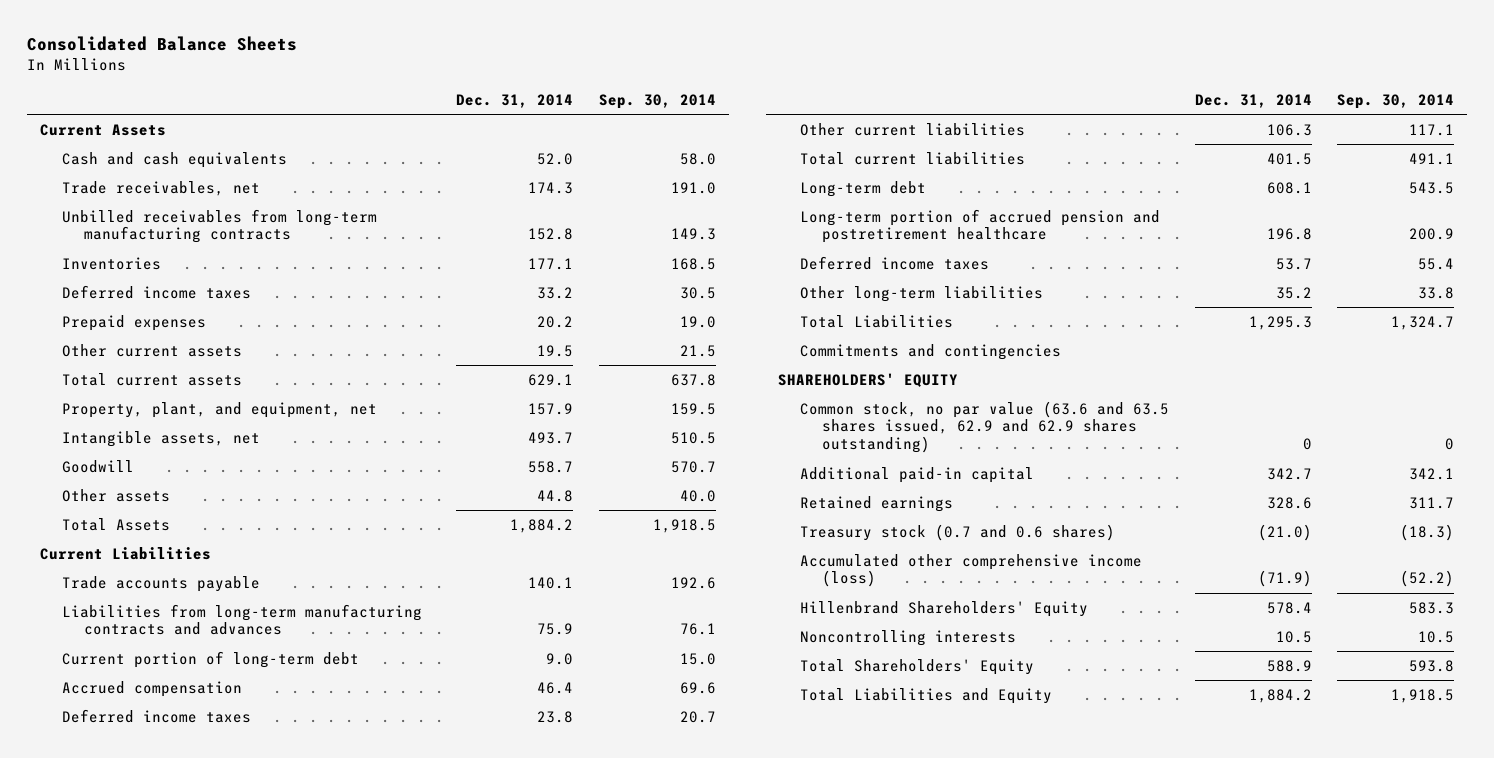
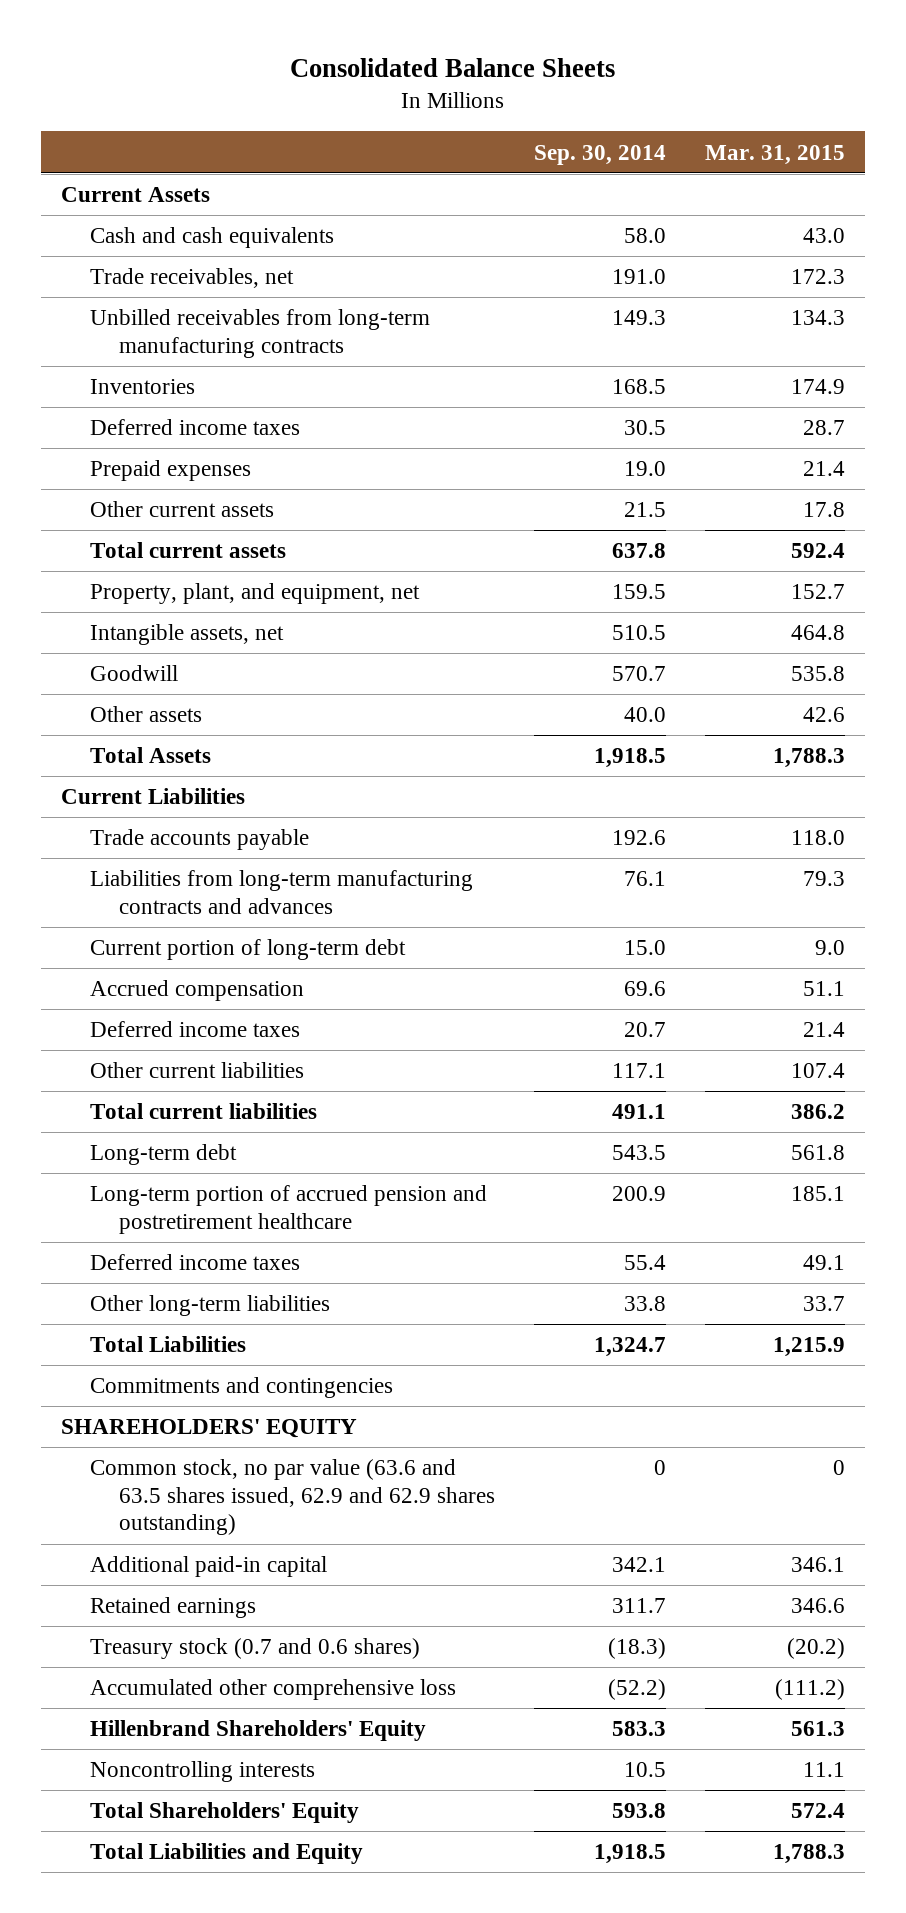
[456,94,574,109] Dec. 31, 2014 -> none
none -> [705,144,846,165] Mar. 31, 2015
[800,553,1143,588] Accumulated other comprehensive income (loss) -> [90,1679,457,1701] Accumulated other comprehensive loss

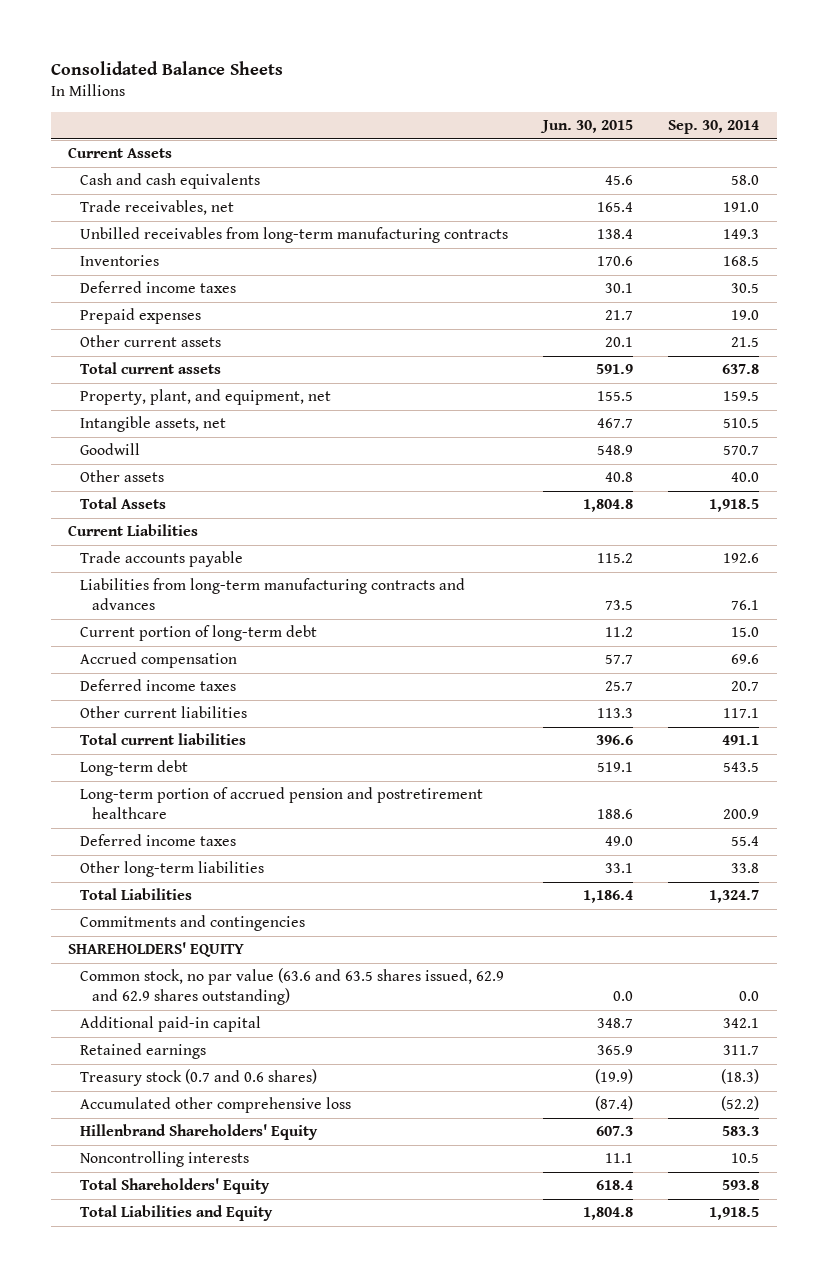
[705,144,846,165] Mar. 31, 2015 -> none
none -> [540,120,634,134] Jun. 30, 2015
[654,1460,667,1476] 0 -> [739,991,760,1002] 0.0

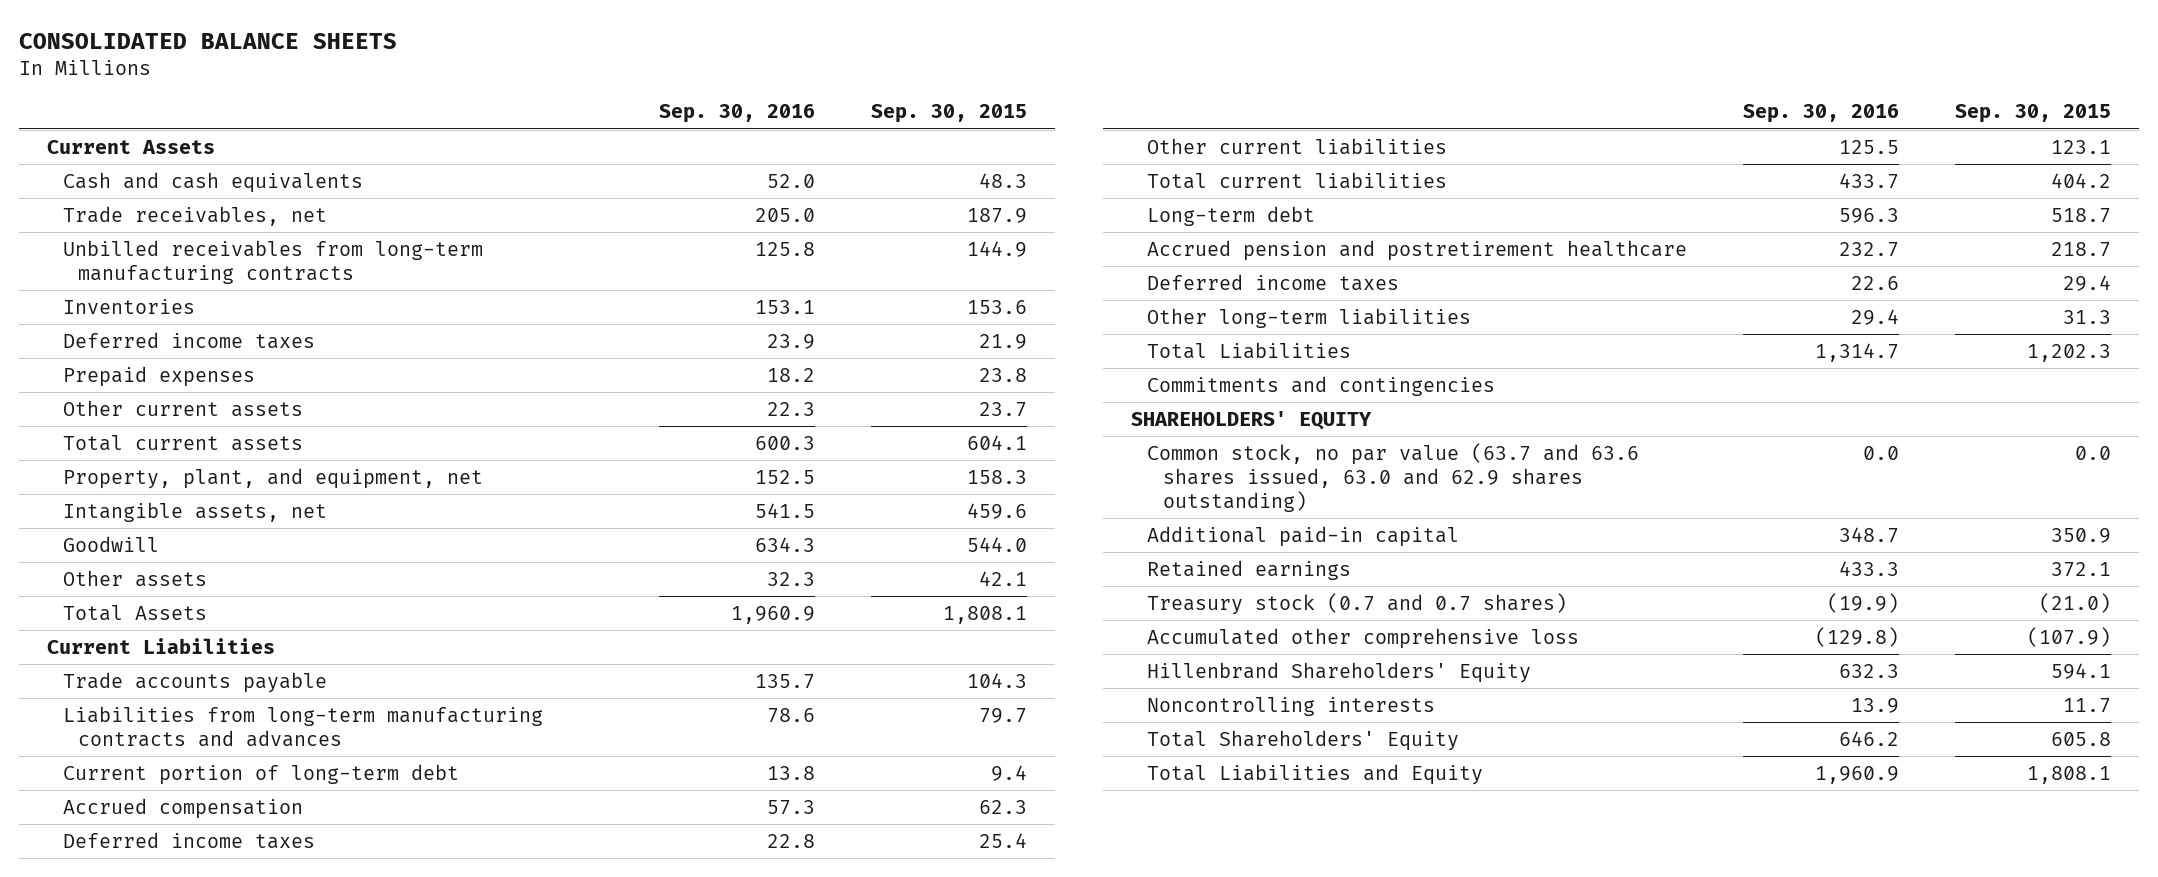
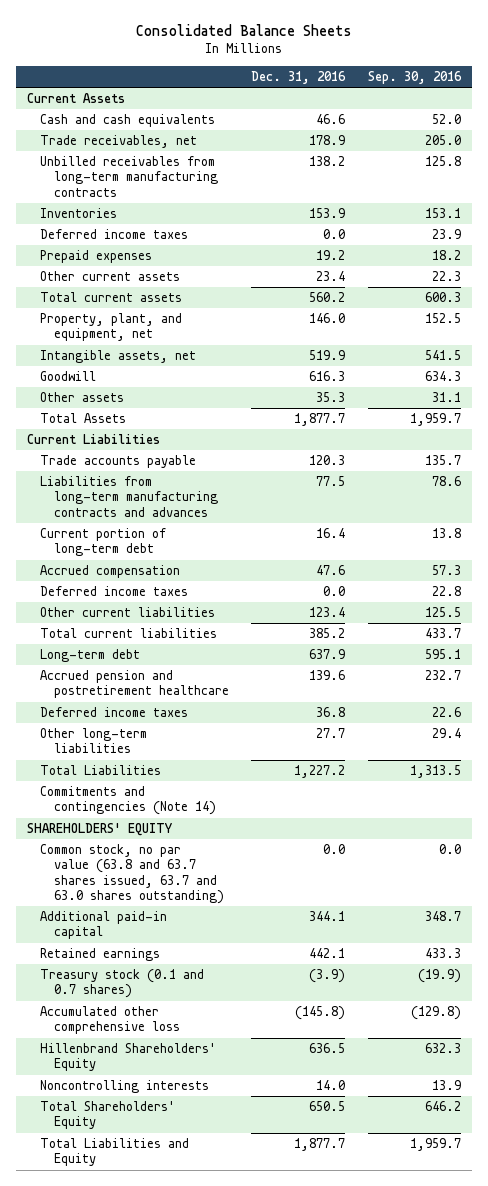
[18,32,397,49] CONSOLIDATED BALANCE SHEETS -> [136,23,353,36] Consolidated Balance Sheets
[870,104,1027,124] Sep. 30, 2015 -> none
none -> [251,71,347,85] Dec. 31, 2016
[766,571,815,586] 32.3 -> [431,392,461,403] 31.1
[730,605,815,624] 1,960.9 -> [409,413,461,427] 1,959.7
[1839,207,1900,223] 596.3 -> [424,649,461,660] 595.1
[1815,342,1900,362] 1,314.7 -> [409,765,461,779] 1,313.5
[1147,375,1496,396] Commitments and contingencies -> [40,786,216,816] Commitments and contingencies (Note 14)
[1147,442,1640,512] Common stock, no par value (63.7 and 63.6 shares issued, 63.0 and 62.9 shares outstanding) -> [40,844,224,905] Common stock, no par value (63.8 and 63.7 shares issued, 63.7 and 63.0 shares outstanding)
[1147,592,1568,615] Treasury stock (0.7 and 0.7 shares) -> [40,969,205,999] Treasury stock (0.1 and 0.7 shares)
[1815,765,1900,784] 1,960.9 -> [409,1138,461,1152] 1,959.7

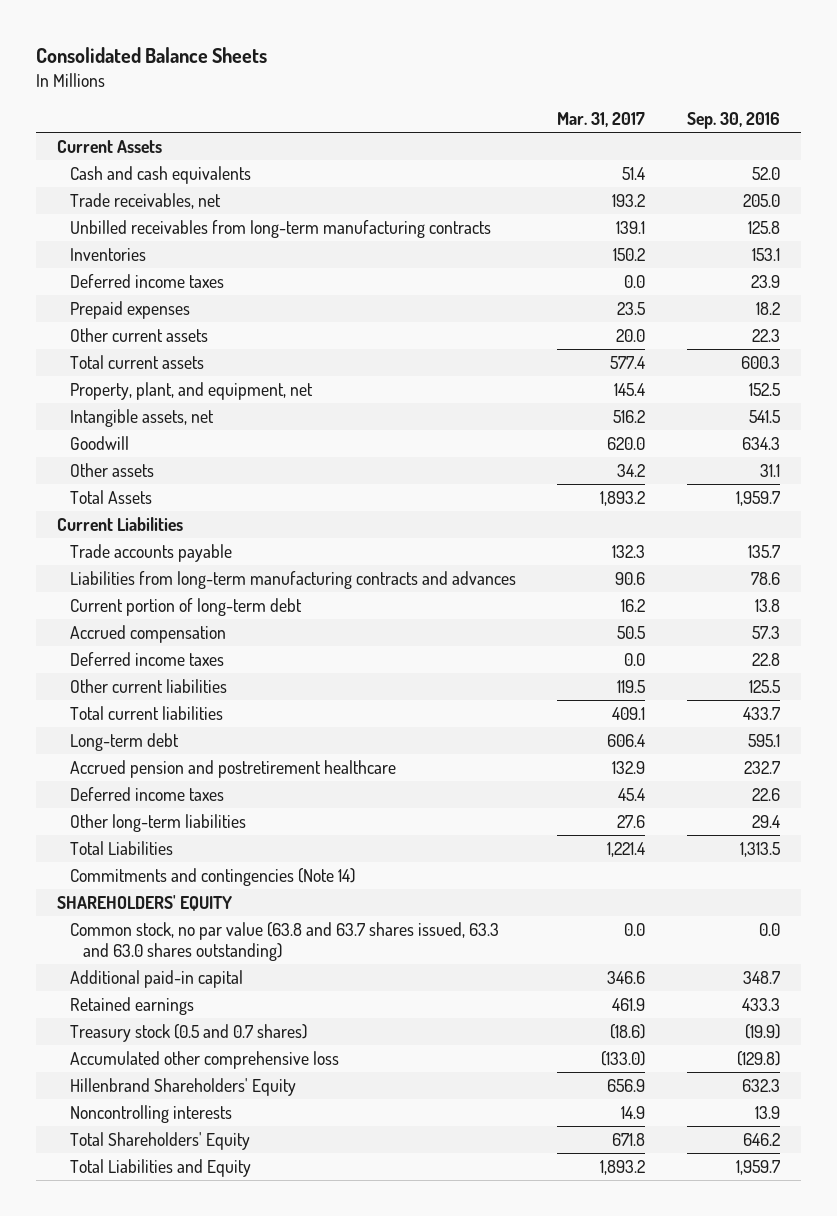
[251,71,347,85] Dec. 31, 2016 -> none
none -> [557,111,646,127] Mar. 31, 2017
[40,844,224,905] Common stock, no par value (63.8 and 63.7 shares issued, 63.7 and 63.0 shares outstanding) -> [69,922,499,961] Common stock, no par value (63.8 and 63.7 shares issued, 63.3 and 63.0 shares outstanding)
[40,969,205,999] Treasury stock (0.1 and 0.7 shares) -> [69,1024,307,1043] Treasury stock (0.5 and 0.7 shares)

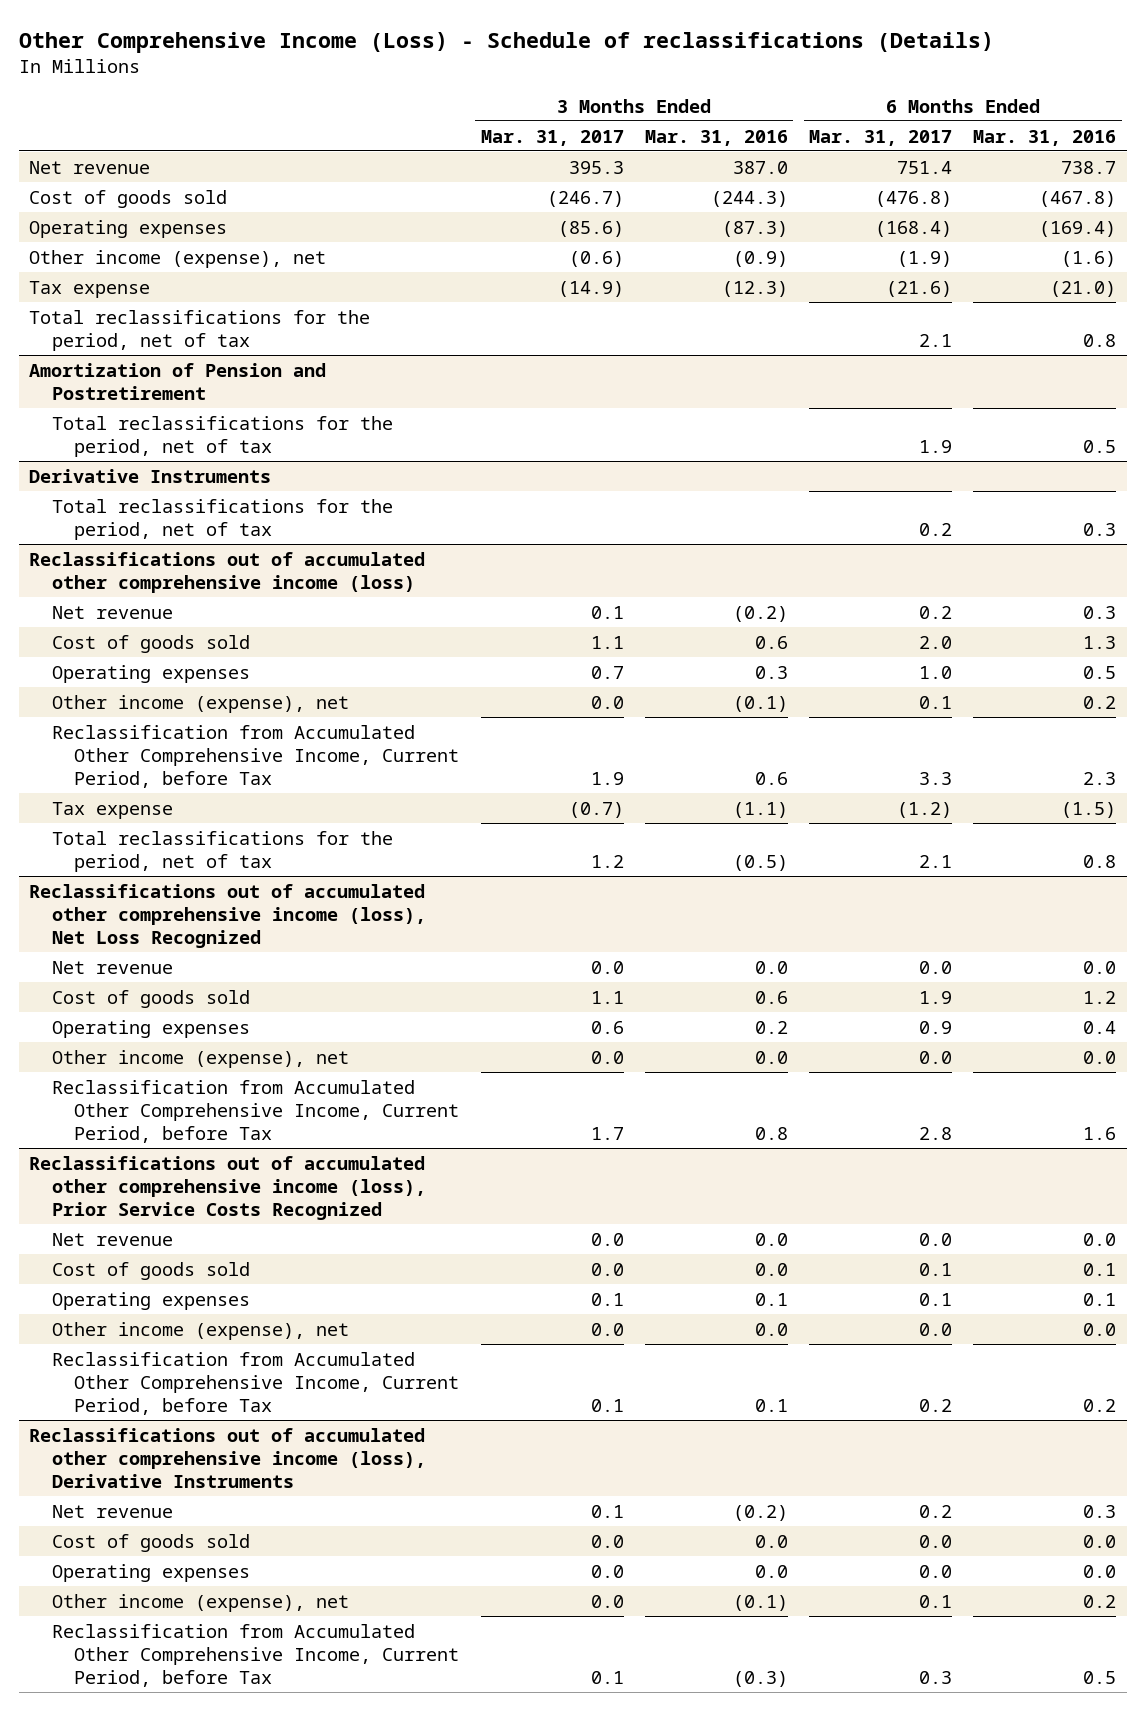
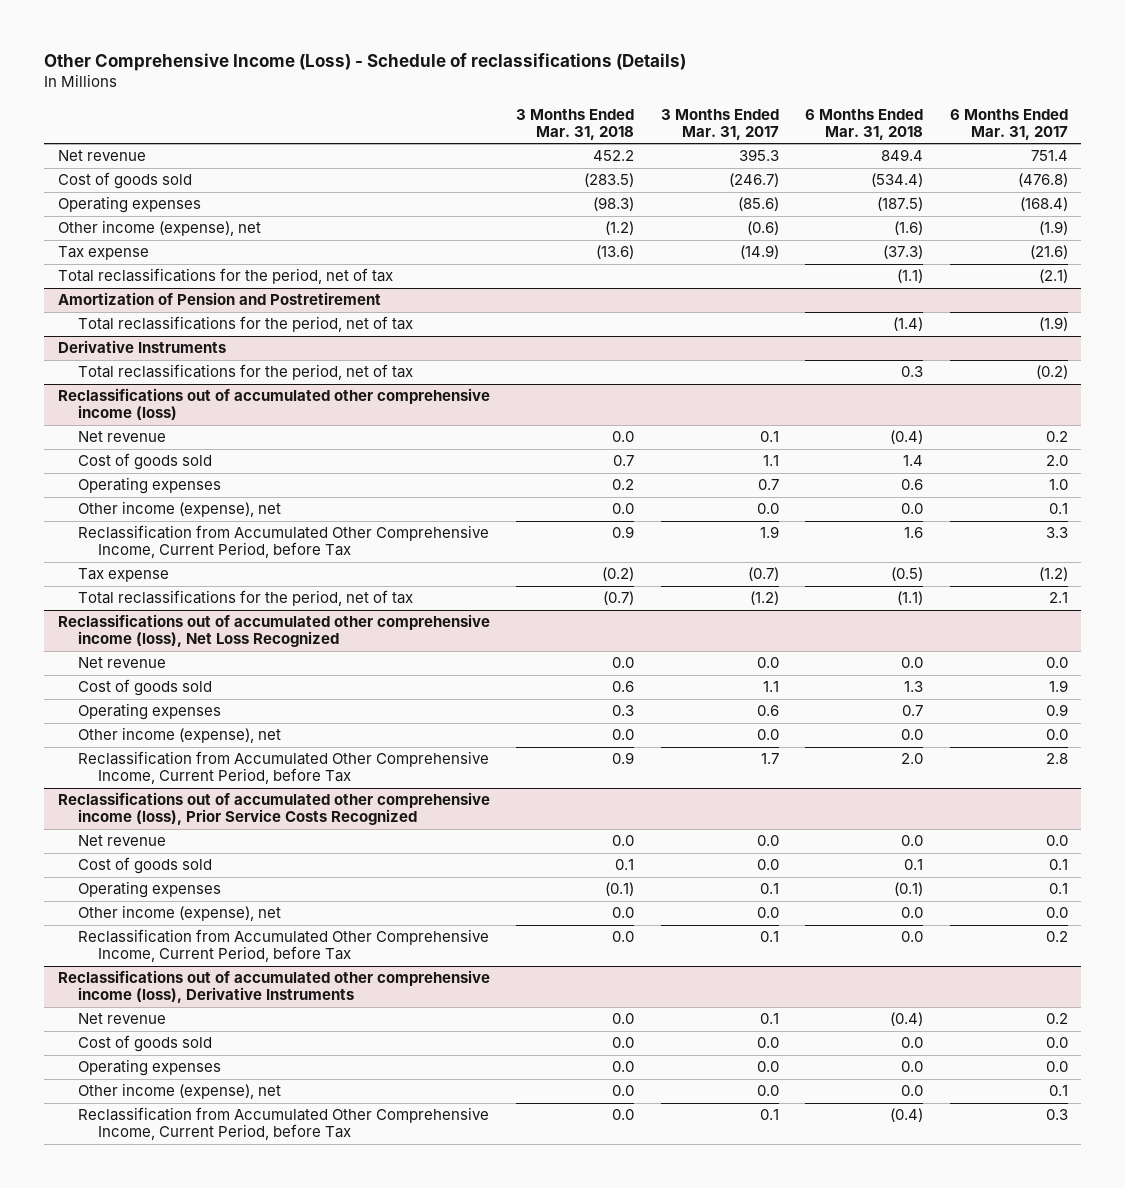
[644,129,788,146] Mar. 31, 2016 -> none
[973,129,1117,146] Mar. 31, 2016 -> none
none -> [516,108,635,140] 3 Months Ended Mar. 31, 2018
none -> [805,108,924,140] 6 Months Ended Mar. 31, 2018
[919,333,953,347] 2.1 -> [1038,269,1068,284] (2.1)
[919,439,953,453] 1.9 -> [1038,317,1068,332] (1.9)
[919,522,953,536] 0.2 -> [1035,365,1068,380] (0.2)
[590,854,624,868] 1.2 -> [749,591,779,606] (1.2)

